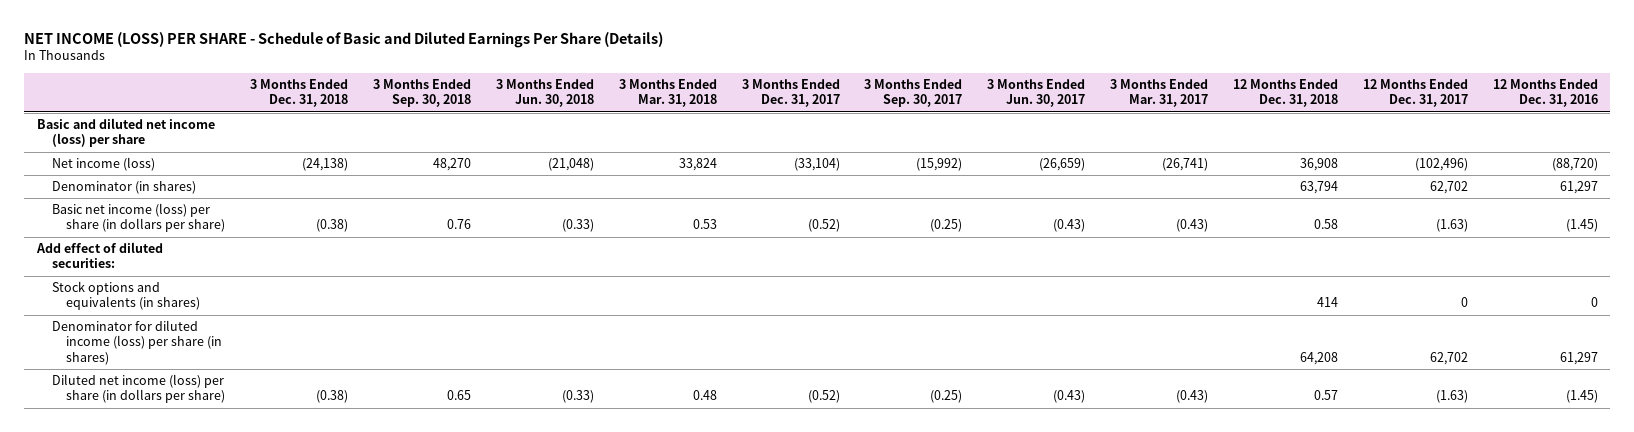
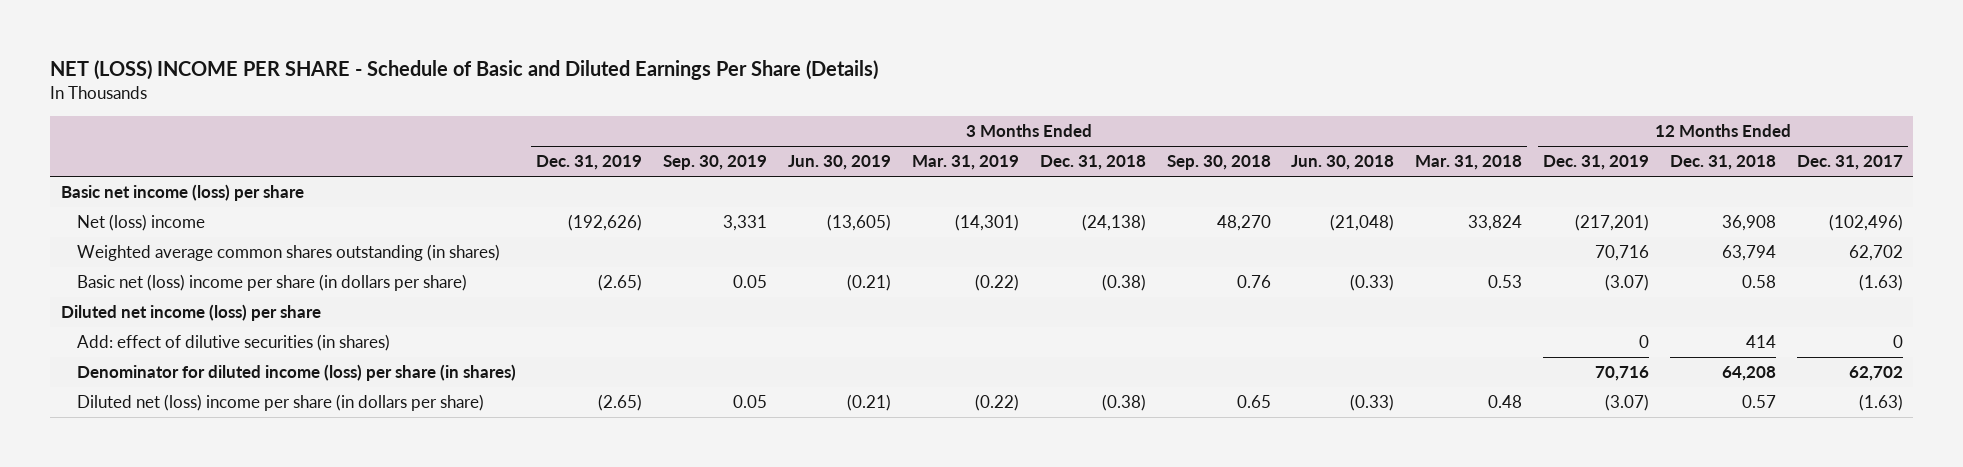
[24,31,664,48] NET INCOME (LOSS) PER SHARE - Schedule of Basic and Diluted Earnings Per Share (Details) -> [50,60,879,81] NET (LOSS) INCOME PER SHARE - Schedule of Basic and Diluted Earnings Per Share (Details)
[741,79,840,108] 3 Months Ended Dec. 31, 2017 -> none
[864,79,963,108] 3 Months Ended Sep. 30, 2017 -> none
[987,79,1086,108] 3 Months Ended Jun. 30, 2017 -> none
[1110,79,1209,108] 3 Months Ended Mar. 31, 2017 -> none
[1492,79,1598,108] 12 Months Ended Dec. 31, 2016 -> none
none -> [536,155,643,171] Dec. 31, 2019
none -> [663,155,768,171] Sep. 30, 2019
none -> [788,155,892,171] Jun. 30, 2019
none -> [911,155,1019,171] Mar. 31, 2019
none -> [1543,155,1650,171] Dec. 31, 2019
[36,118,215,148] Basic and diluted net income (loss) per share -> [60,184,304,202] Basic net income (loss) per share
[51,157,155,172] Net income (loss) -> [76,214,205,232] Net (loss) income
[51,181,196,195] Denominator (in shares) -> [76,244,500,262] Weighted average common shares outstanding (in shares)
[51,203,226,233] Basic net income (loss) per share (in dollars per share) -> [76,274,467,292] Basic net (loss) income per share (in dollars per share)
[35,242,163,269] Add effect of diluted securities: -> [60,304,321,322] Diluted net income (loss) per share
[51,281,201,311] Stock options and equivalents (in shares) -> [76,334,390,352] Add: effect of dilutive securities (in shares)
[51,374,226,404] Diluted net income (loss) per share (in dollars per share) -> [76,394,484,412] Diluted net (loss) income per share (in dollars per share)

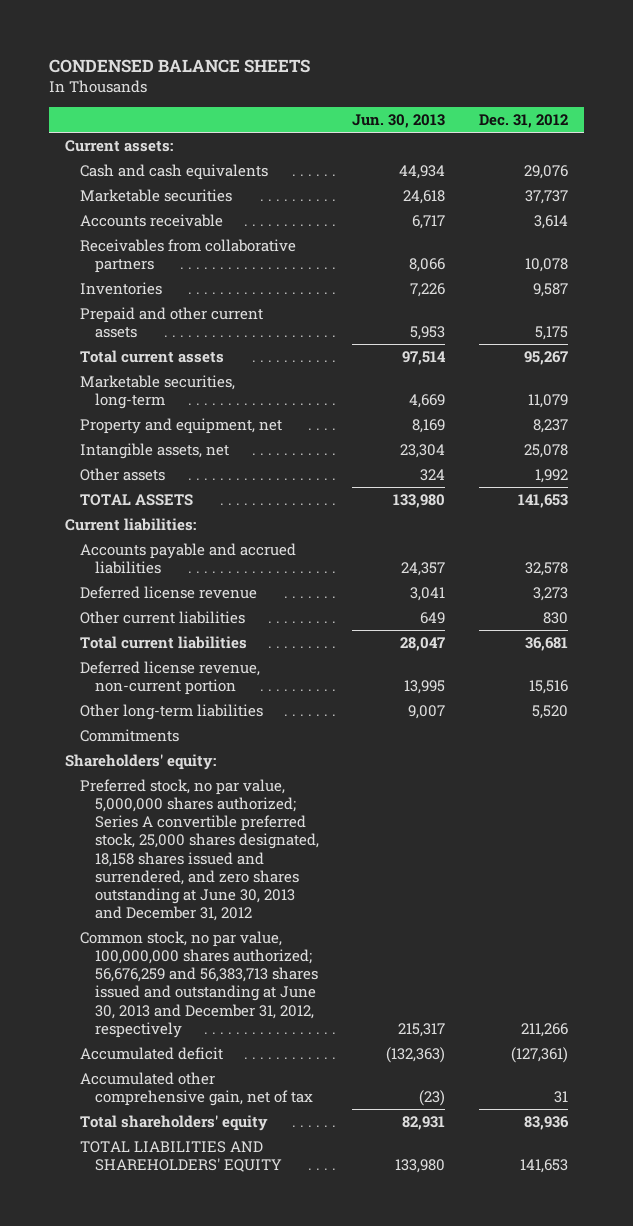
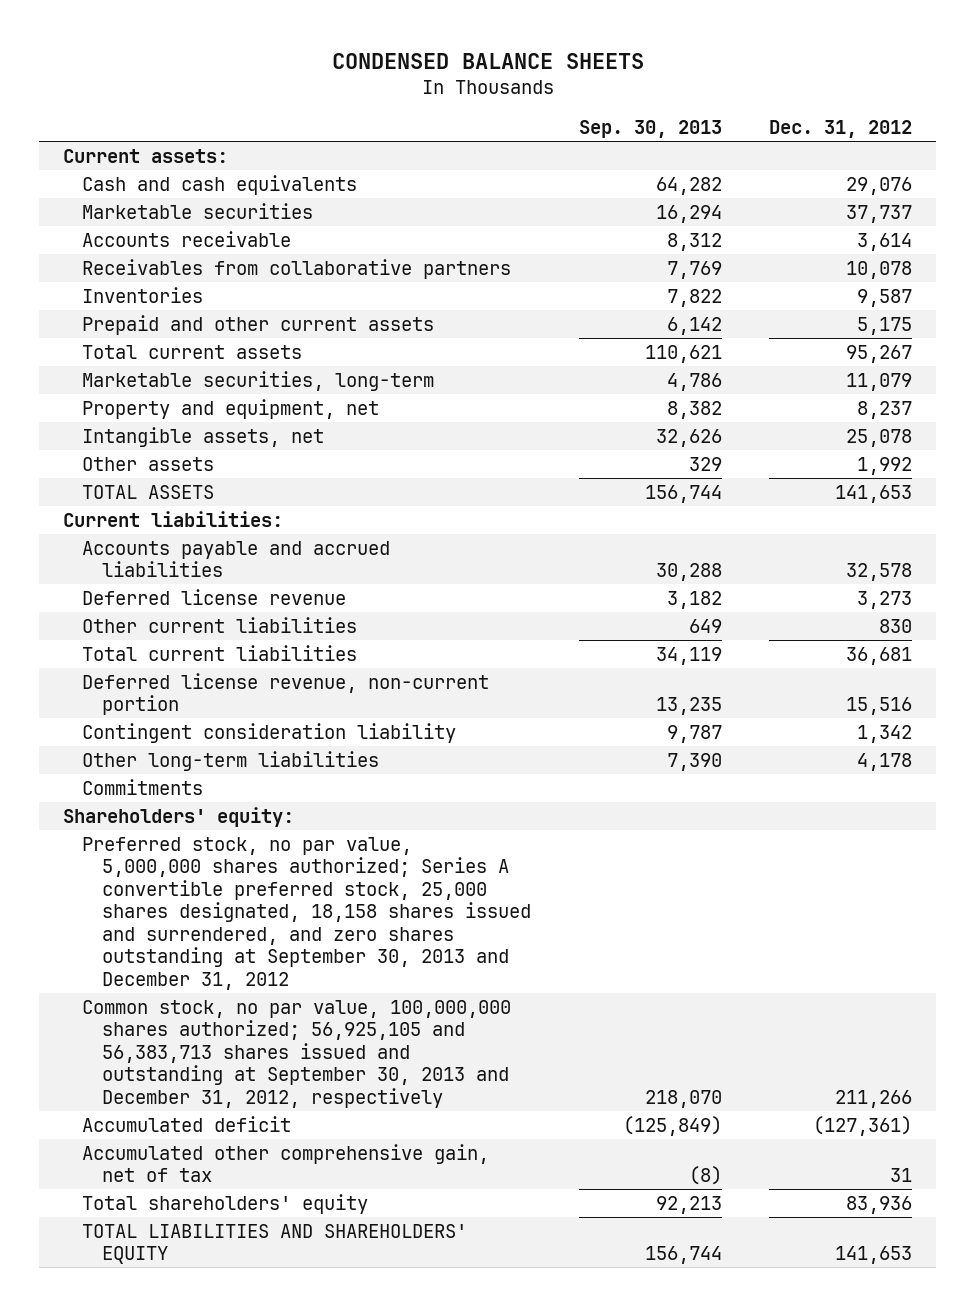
[352,114,446,129] Jun. 30, 2013 -> none
none -> [578,120,722,139] Sep. 30, 2013
none -> [82,722,457,743] Contingent consideration liability
[531,704,568,719] 5,520 -> [857,752,913,771] 4,178
[80,778,320,922] Preferred stock, no par value, 5,000,000 shares authorized; Series A convertible preferred stock, 25,000 shares designated, 18,158 shares issued and surrendered, and zero shares outstanding at June 30, 2013 and December 31, 2012 -> [82,836,531,990] Preferred stock, no par value, 5,000,000 shares authorized; Series A convertible preferred stock, 25,000 shares designated, 18,158 shares issued and surrendered, and zero shares outstanding at September 30, 2013 and December 31, 2012
[80,930,319,1038] Common stock, no par value, 100,000,000 shares authorized; 56,676,259 and 56,383,713 shares issued and outstanding at June 30, 2013 and December 31, 2012, respectively -> [82,999,512,1108] Common stock, no par value, 100,000,000 shares authorized; 56,925,105 and 56,383,713 shares issued and outstanding at September 30, 2013 and December 31, 2012, respectively

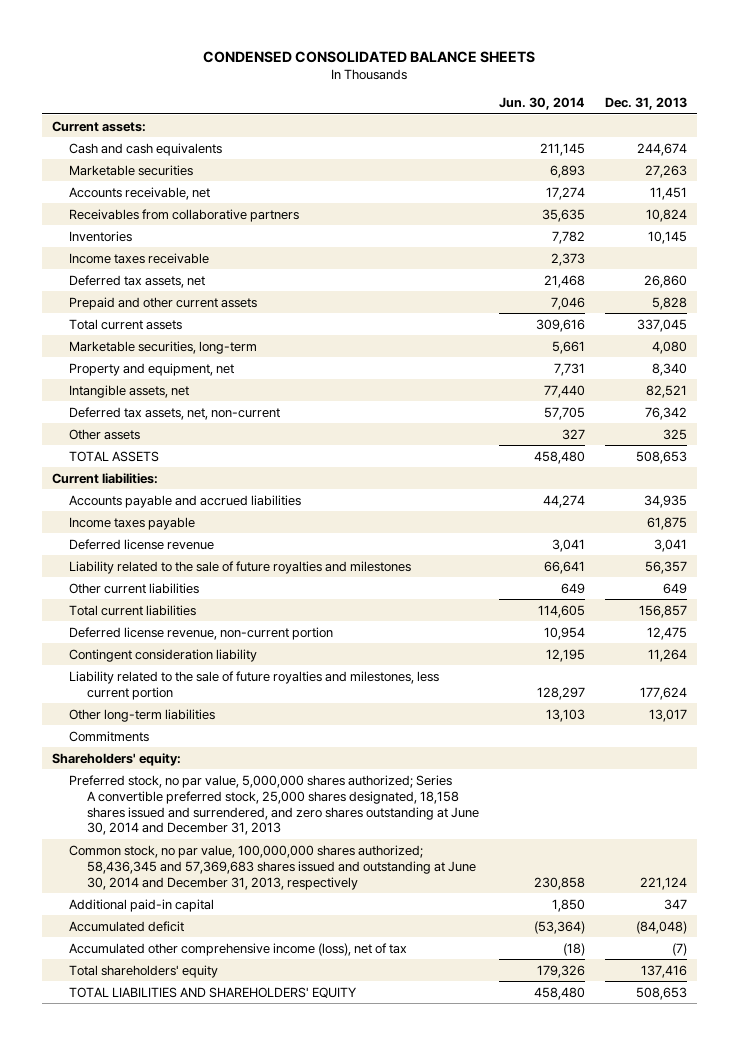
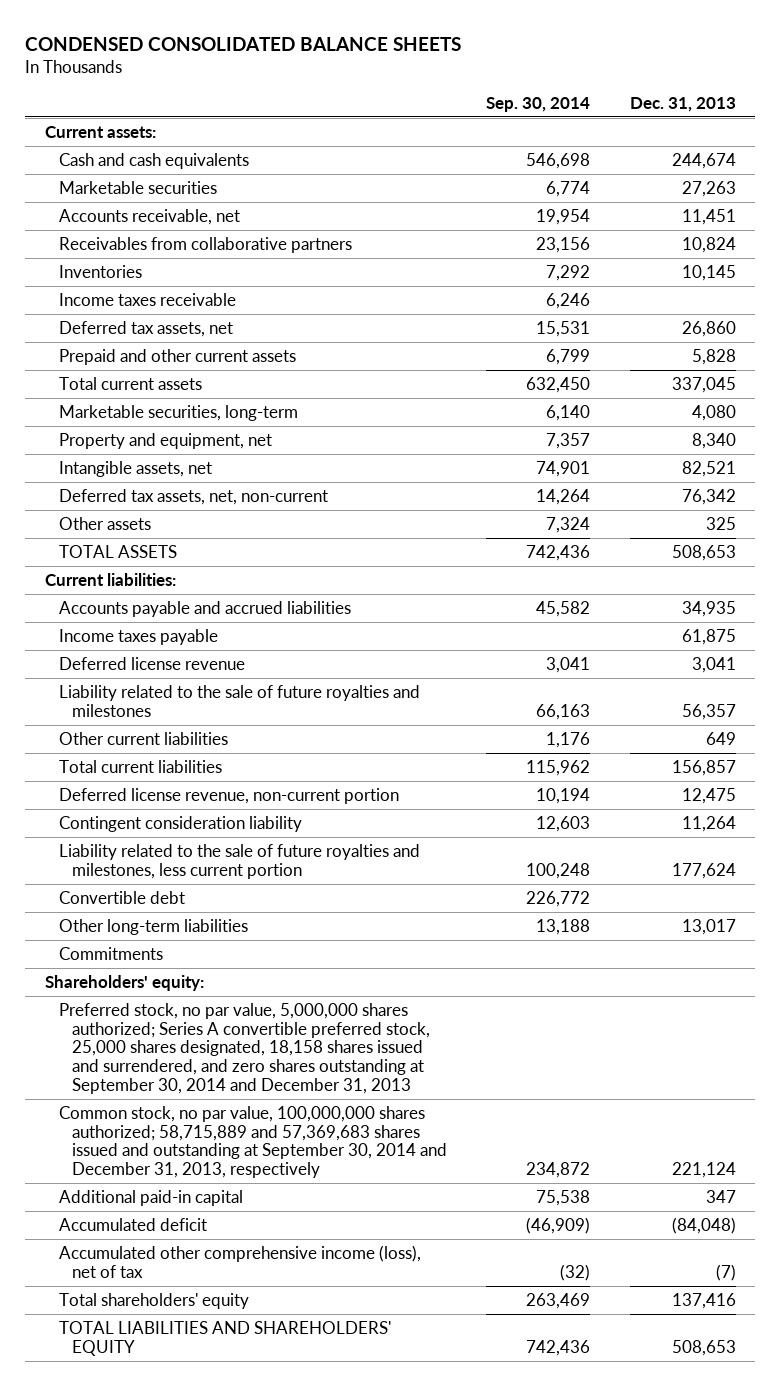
[499,97,586,111] Jun. 30, 2014 -> none
none -> [486,96,591,112] Sep. 30, 2014
none -> [58,890,185,904] Convertible debt
[69,774,480,836] Preferred stock, no par value, 5,000,000 shares authorized; Series A convertible preferred stock, 25,000 shares designated, 18,158 shares issued and surrendered, and zero shares outstanding at June 30, 2014 and December 31, 2013 -> [58,1002,431,1094] Preferred stock, no par value, 5,000,000 shares authorized; Series A convertible preferred stock, 25,000 shares designated, 18,158 shares issued and surrendered, and zero shares outstanding at September 30, 2014 and December 31, 2013
[69,844,477,890] Common stock, no par value, 100,000,000 shares authorized; 58,436,345 and 57,369,683 shares issued and outstanding at June 30, 2014 and December 31, 2013, respectively -> [58,1105,448,1179] Common stock, no par value, 100,000,000 shares authorized; 58,715,889 and 57,369,683 shares issued and outstanding at September 30, 2014 and December 31, 2013, respectively

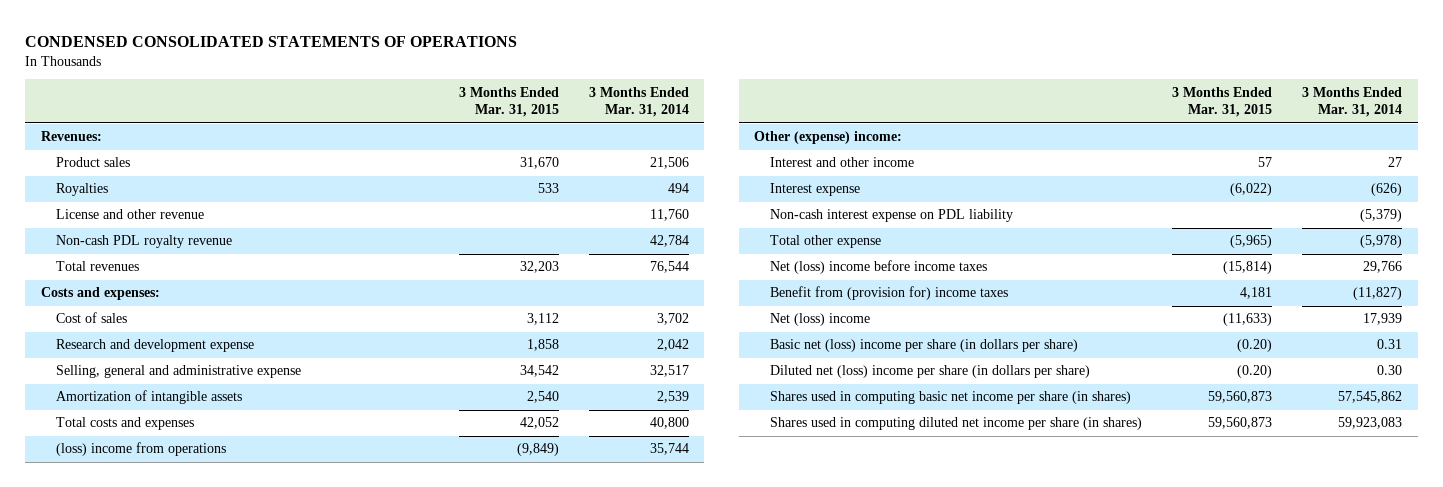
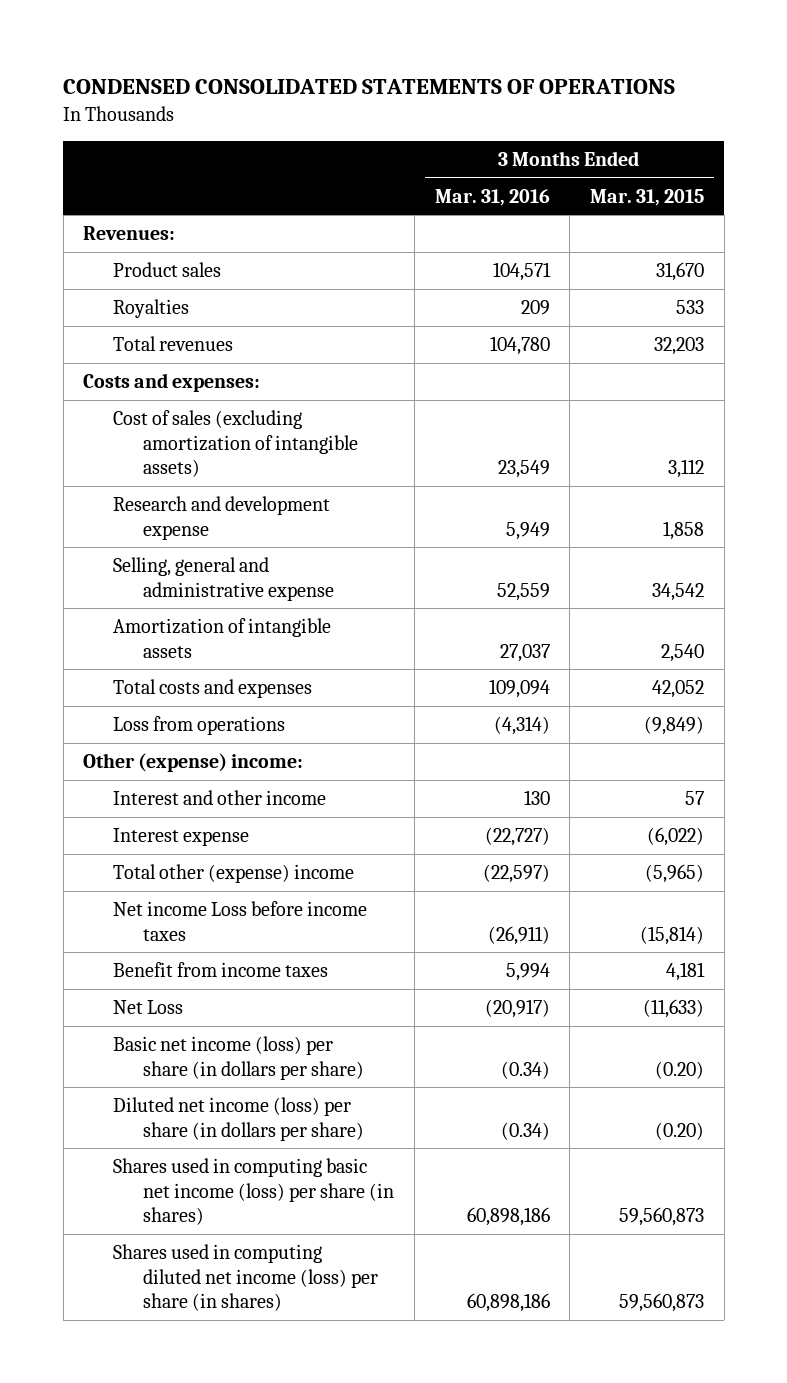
[588,86,689,118] 3 Months Ended Mar. 31, 2014 -> none
none -> [434,188,550,206] Mar. 31, 2016
[56,209,205,220] License and other revenue -> none
[56,235,233,249] Non-cash PDL royalty revenue -> none
[56,312,128,324] Cost of sales -> [113,410,359,477] Cost of sales (excluding amortization of intangible assets)
[56,442,227,457] (loss) income from operations -> [113,716,286,736] Loss from operations
[769,209,1013,223] Non-cash interest expense on PDL liability -> none
[769,235,881,249] Total other expense -> [113,864,355,884] Total other (expense) income
[769,260,987,275] Net (loss) income before income taxes -> [113,901,368,941] Net income Loss before income taxes
[769,286,1008,301] Benefit from (provision for) income taxes -> [113,962,329,978] Benefit from income taxes
[769,313,870,327] Net (loss) income -> [113,1000,184,1015] Net Loss
[769,339,1078,353] Basic net (loss) income per share (in dollars per share) -> [113,1036,365,1080] Basic net income (loss) per share (in dollars per share)
[769,365,1090,379] Diluted net (loss) income per share (in dollars per share) -> [113,1097,365,1141] Diluted net income (loss) per share (in dollars per share)
[769,391,1131,405] Shares used in computing basic net income per share (in shares) -> [113,1158,395,1225] Shares used in computing basic net income (loss) per share (in shares)
[769,417,1142,431] Shares used in computing diluted net income per share (in shares) -> [113,1244,379,1311] Shares used in computing diluted net income (loss) per share (in shares)

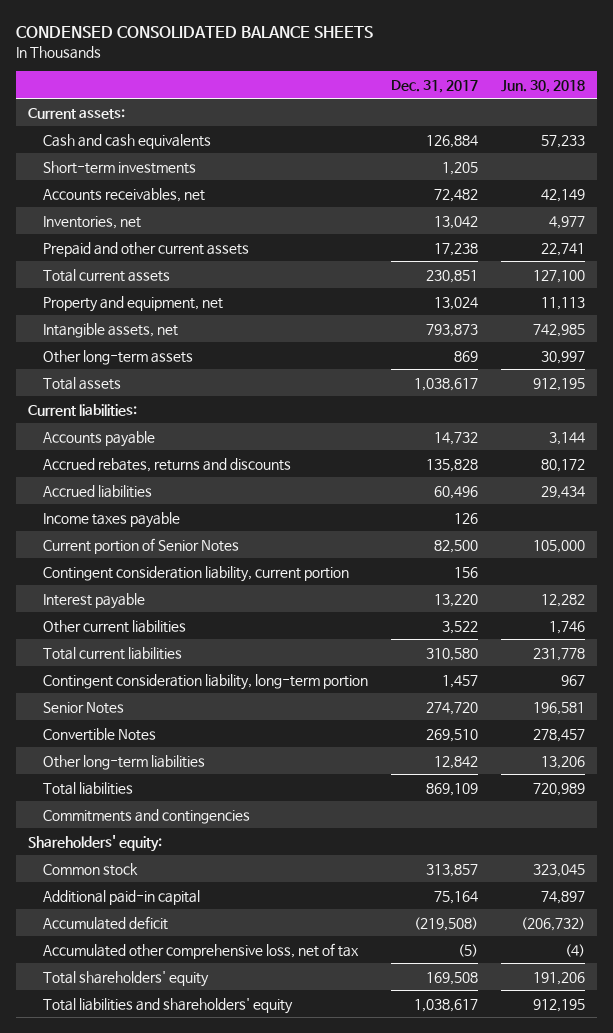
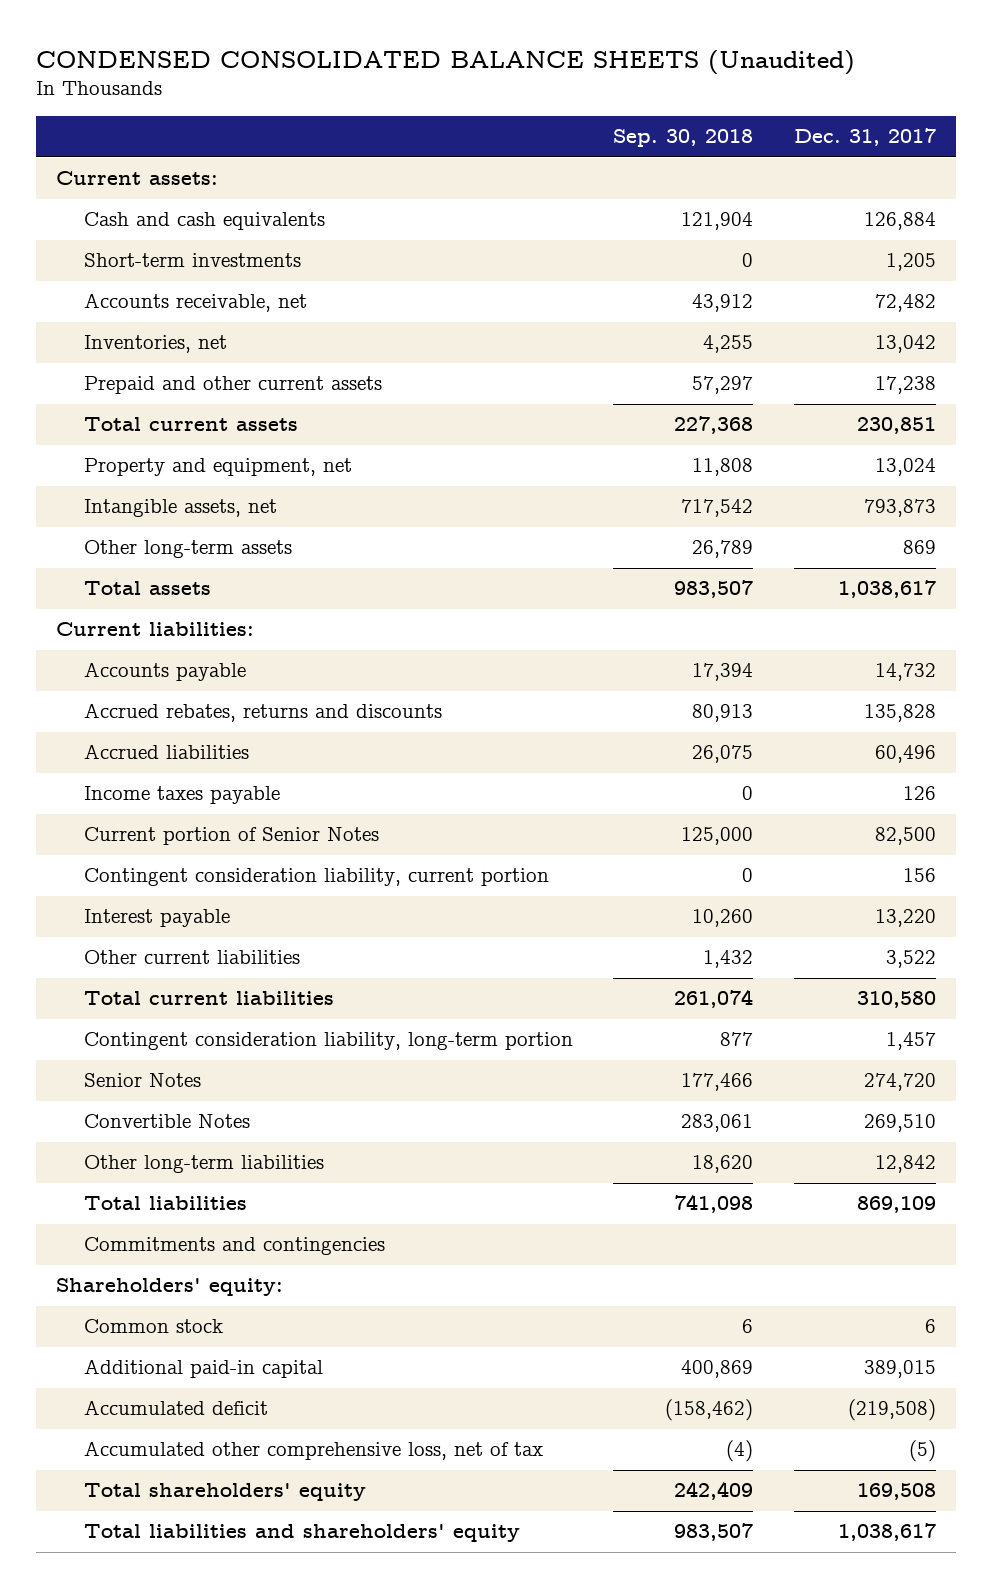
[16,25,374,38] CONDENSED CONSOLIDATED BALANCE SHEETS -> [36,49,856,75] CONDENSED CONSOLIDATED BALANCE SHEETS (Unaudited)
[500,79,585,93] Jun. 30, 2018 -> none
none -> [613,129,754,148] Sep. 30, 2018
[42,187,205,202] Accounts receivables, net -> [84,293,308,313] Accounts receivable, net
[425,863,478,877] 313,857 -> [924,1319,936,1334] 6
[433,890,478,904] 75,164 -> [863,1360,936,1379] 389,015

